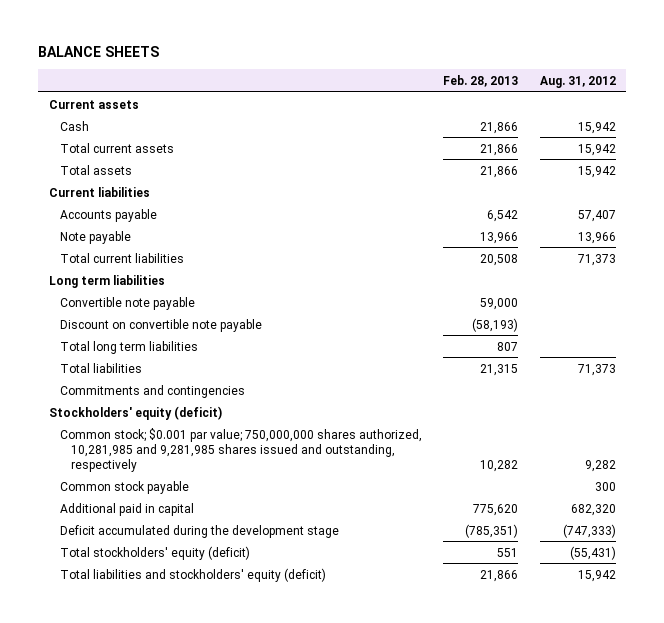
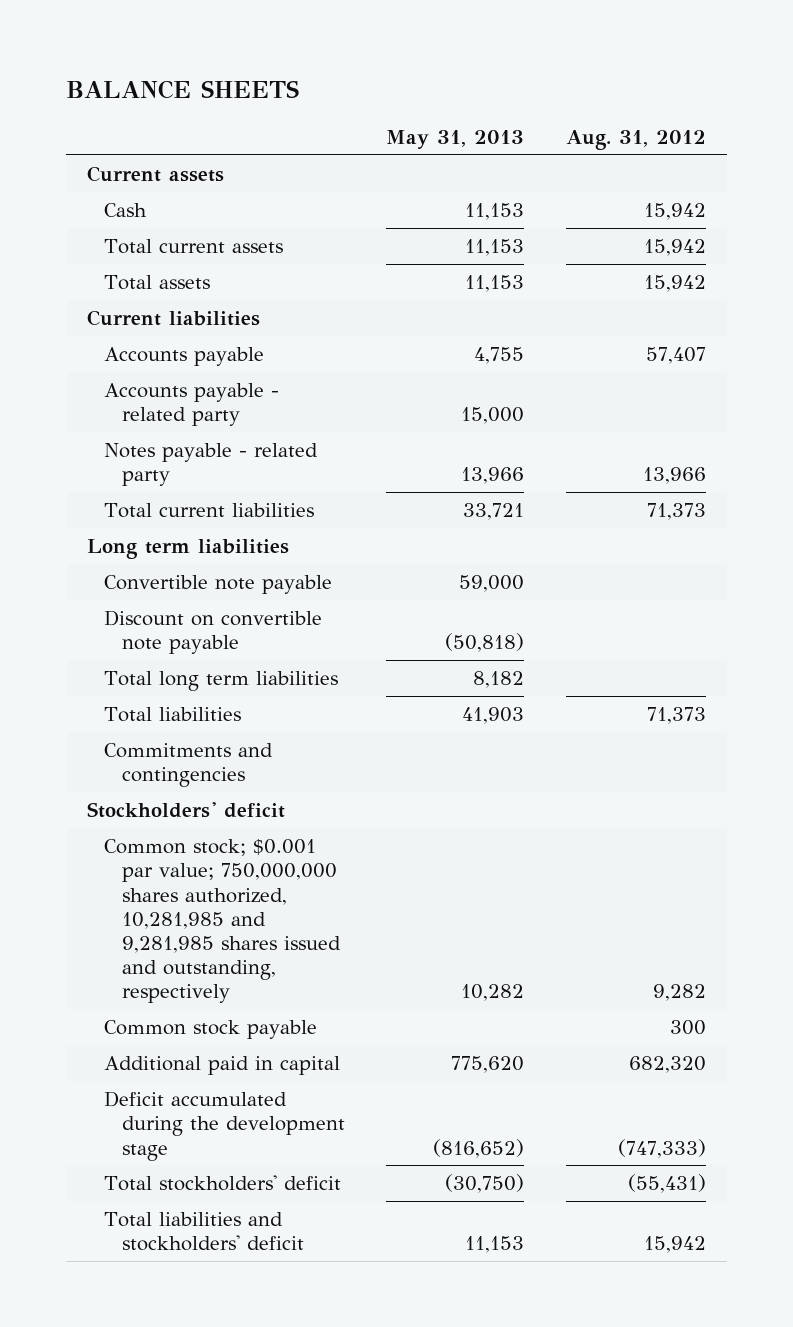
[443,74,519,87] Feb. 28, 2013 -> none
none -> [386,129,525,149] May 31, 2013
none -> [104,383,280,427] Accounts payable - related party
[59,230,131,244] Note payable -> [104,443,319,487] Notes payable - related party
[48,405,222,420] Stockholders' equity (deficit) -> [86,802,285,819] Stockholders' deficit
[59,545,250,560] Total stockholders' equity (deficit) -> [104,1175,342,1192] Total stockholders' deficit
[59,567,326,582] Total liabilities and stockholders' equity (deficit) -> [104,1212,304,1252] Total liabilities and stockholders' deficit

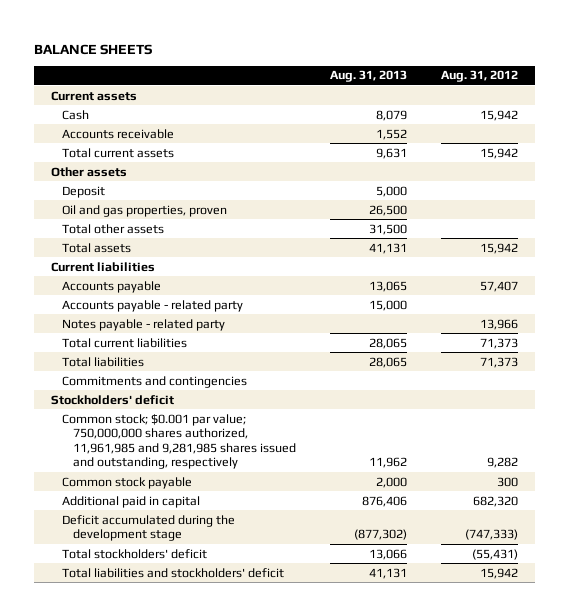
[386,129,525,149] May 31, 2013 -> none
none -> [329,70,407,83] Aug. 31, 2013
none -> [61,128,174,139] Accounts receivable
none -> [51,166,128,177] Other assets
none -> [61,185,105,198] Deposit
none -> [61,204,227,217] Oil and gas properties, proven
none -> [61,223,164,234] Total other assets
[86,539,289,560] Long term liabilities -> none
[104,575,333,595] Convertible note payable -> none
[104,610,323,655] Discount on convertible note payable -> none
[104,671,339,692] Total long term liabilities -> none
[104,839,341,1004] Common stock; $0.001 par value; 750,000,000 shares authorized, 10,281,985 and 9,281,985 shares issued and outstanding, respectively -> [61,413,296,470] Common stock; $0.001 par value; 750,000,000 shares authorized, 11,961,985 and 9,281,985 shares issued and outstanding, respectively

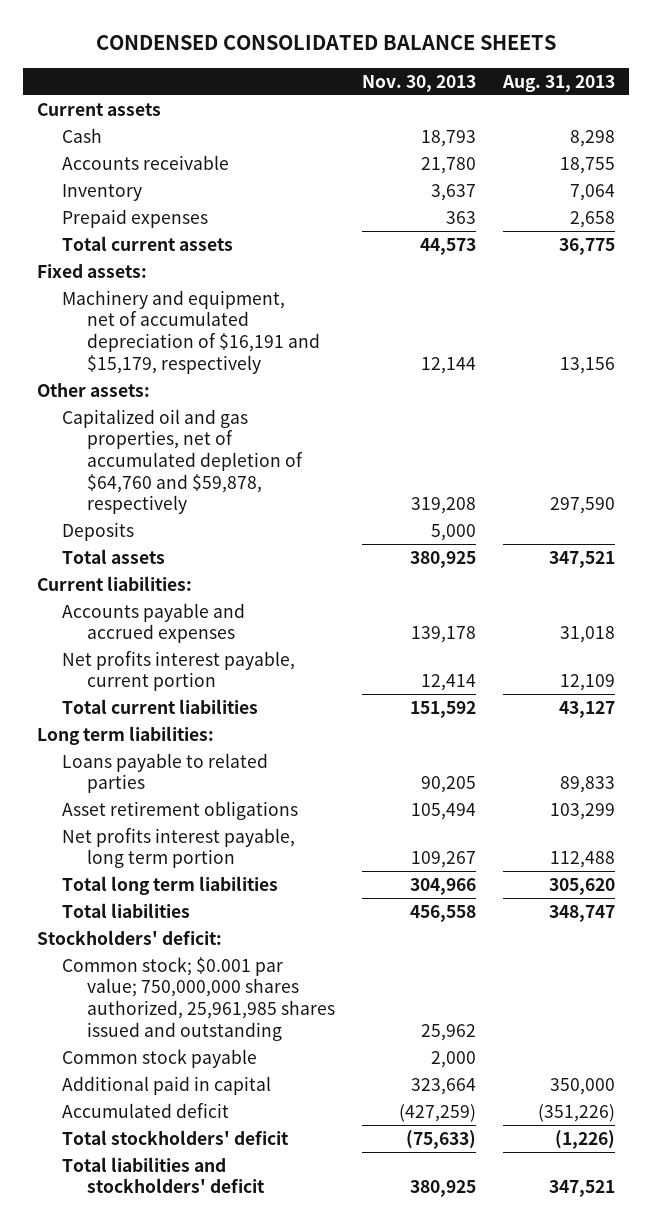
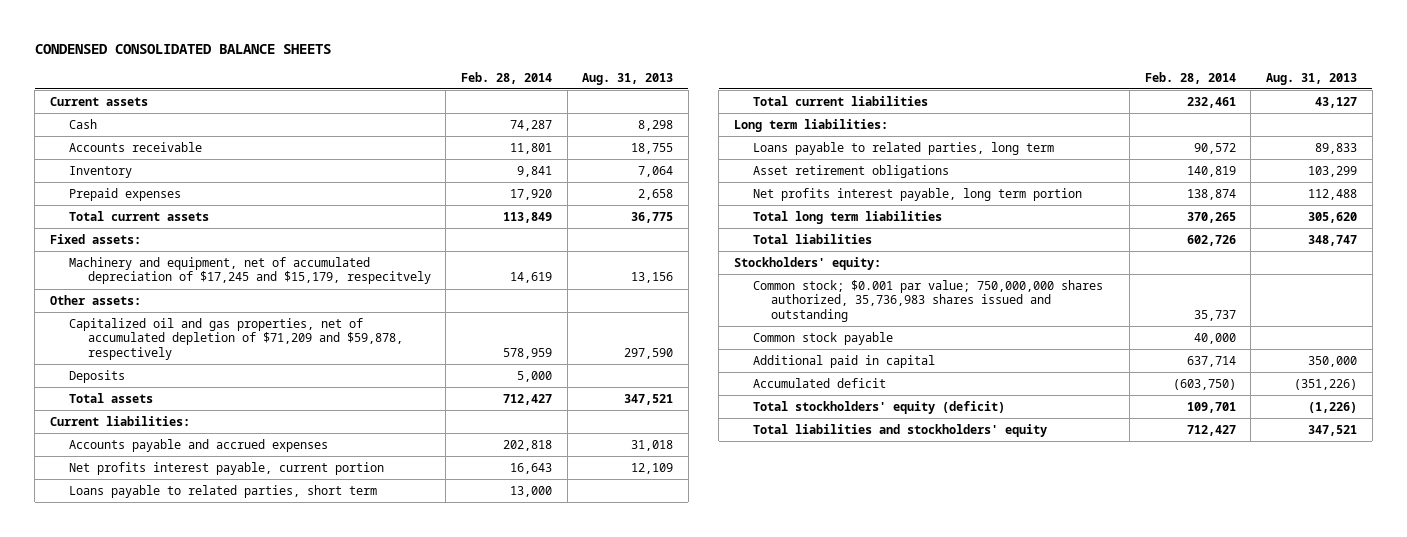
[362,74,477,92] Nov. 30, 2013 -> none
none -> [460,71,552,84] Feb. 28, 2014
[62,289,321,374] Machinery and equipment, net of accumulated depreciation of $16,191 and $15,179, respectively -> [68,256,431,285] Machinery and equipment, net of accumulated depreciation of $17,245 and $15,179, respecitvely
[62,408,304,515] Capitalized oil and gas properties, net of accumulated depletion of $64,760 and $59,878, respectively -> [68,317,403,360] Capitalized oil and gas properties, net of accumulated depletion of $71,209 and $59,878, respectively
none -> [68,484,377,498] Loans payable to related parties, short term
[62,752,269,794] Loans payable to related parties -> [752,141,1054,155] Loans payable to related parties, long term
[36,929,222,945] Stockholders' deficit: -> [733,256,881,270] Stockholders' equity:
[62,956,336,1041] Common stock; $0.001 par value; 750,000,000 shares authorized, 25,961,985 shares issued and outstanding -> [752,279,1103,322] Common stock; $0.001 par value; 750,000,000 shares authorized, 35,736,983 shares issued and outstanding
[62,1129,290,1145] Total stockholders' deficit -> [752,400,1005,414] Total stockholders' equity (deficit)
[62,1156,266,1194] Total liabilities and stockholders' deficit -> [752,423,1047,437] Total liabilities and stockholders' equity

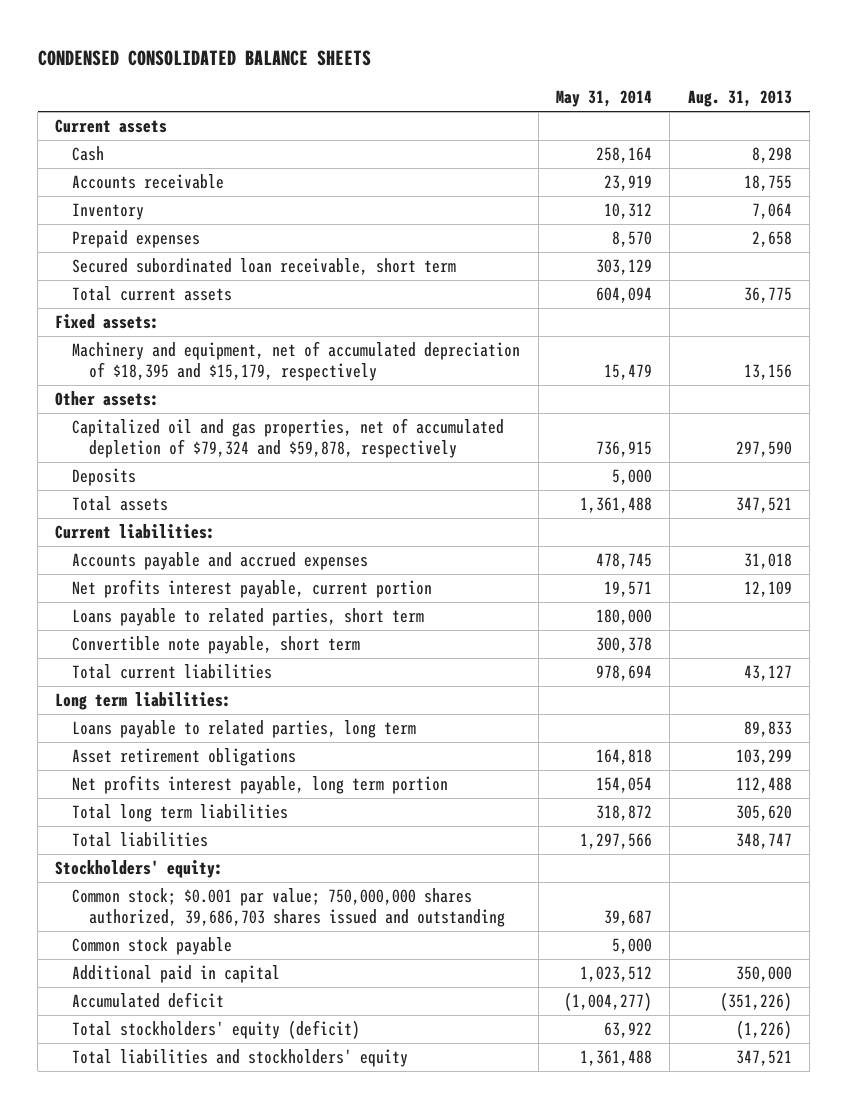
[460,71,552,84] Feb. 28, 2014 -> none
none -> [556,90,653,108] May 31, 2014
none -> [72,258,457,276] Secured subordinated loan receivable, short term
[68,256,431,285] Machinery and equipment, net of accumulated depreciation of $17,245 and $15,179, respecitvely -> [72,341,521,382] Machinery and equipment, net of accumulated depreciation of $18,395 and $15,179, respectively
[68,317,403,360] Capitalized oil and gas properties, net of accumulated depletion of $71,209 and $59,878, respectively -> [72,418,505,459] Capitalized oil and gas properties, net of accumulated depletion of $79,324 and $59,878, respectively
none -> [72,636,361,655] Convertible note payable, short term
[752,279,1103,322] Common stock; $0.001 par value; 750,000,000 shares authorized, 35,736,983 shares issued and outstanding -> [72,888,506,928] Common stock; $0.001 par value; 750,000,000 shares authorized, 39,686,703 shares issued and outstanding

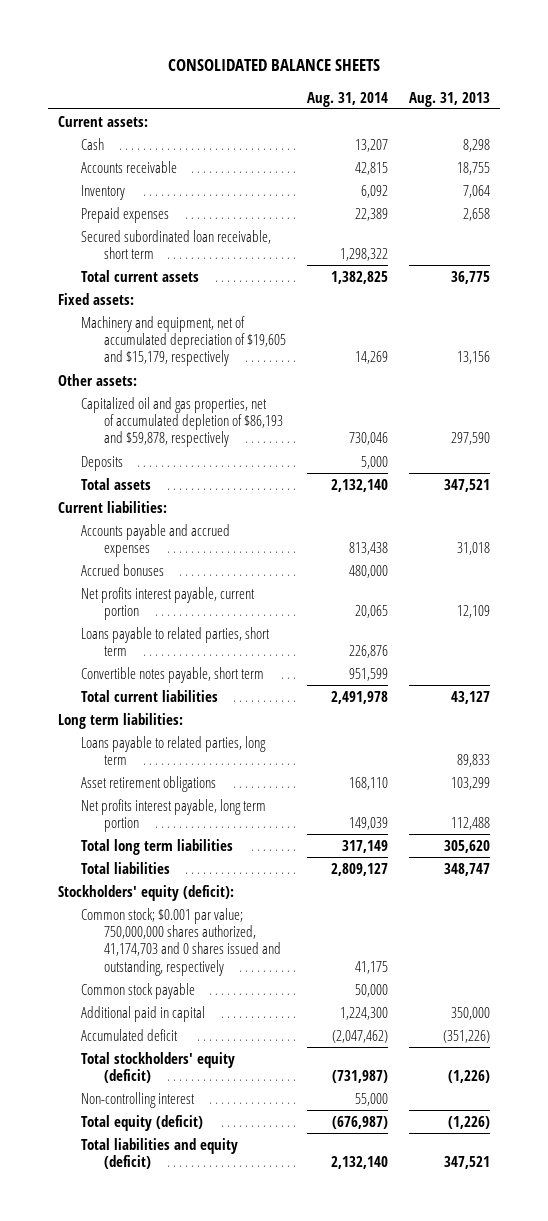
[37,50,371,67] CONDENSED CONSOLIDATED BALANCE SHEETS -> [167,58,380,71] CONSOLIDATED BALANCE SHEETS
[556,90,653,108] May 31, 2014 -> none
none -> [306,91,388,107] Aug. 31, 2014
[55,119,168,134] Current assets -> [58,115,149,127] Current assets:
[72,341,521,382] Machinery and equipment, net of accumulated depreciation of $18,395 and $15,179, respectively -> [81,315,287,367] Machinery and equipment, net of accumulated depreciation of $19,605 and $15,179, respectively
[72,418,505,459] Capitalized oil and gas properties, net of accumulated depletion of $79,324 and $59,878, respectively -> [81,396,284,448] Capitalized oil and gas properties, net of accumulated depletion of $86,193 and $59,878, respectively
none -> [81,563,165,576] Accrued bonuses
[72,636,361,655] Convertible note payable, short term -> [81,666,265,683] Convertible notes payable, short term
[55,860,224,879] Stockholders' equity: -> [58,884,235,901] Stockholders' equity (deficit):
[72,888,506,928] Common stock; $0.001 par value; 750,000,000 shares authorized, 39,686,703 shares issued and outstanding -> [81,907,282,976] Common stock; $0.001 par value; 750,000,000 shares authorized, 41,174,703 and 0 shares issued and outstanding, respectively
none -> [81,1091,196,1108] Non-controlling interest
none -> [81,1114,204,1131] Total equity (deficit)
[72,1049,409,1068] Total liabilities and stockholders' equity -> [81,1137,239,1170] Total liabilities and equity (deficit)

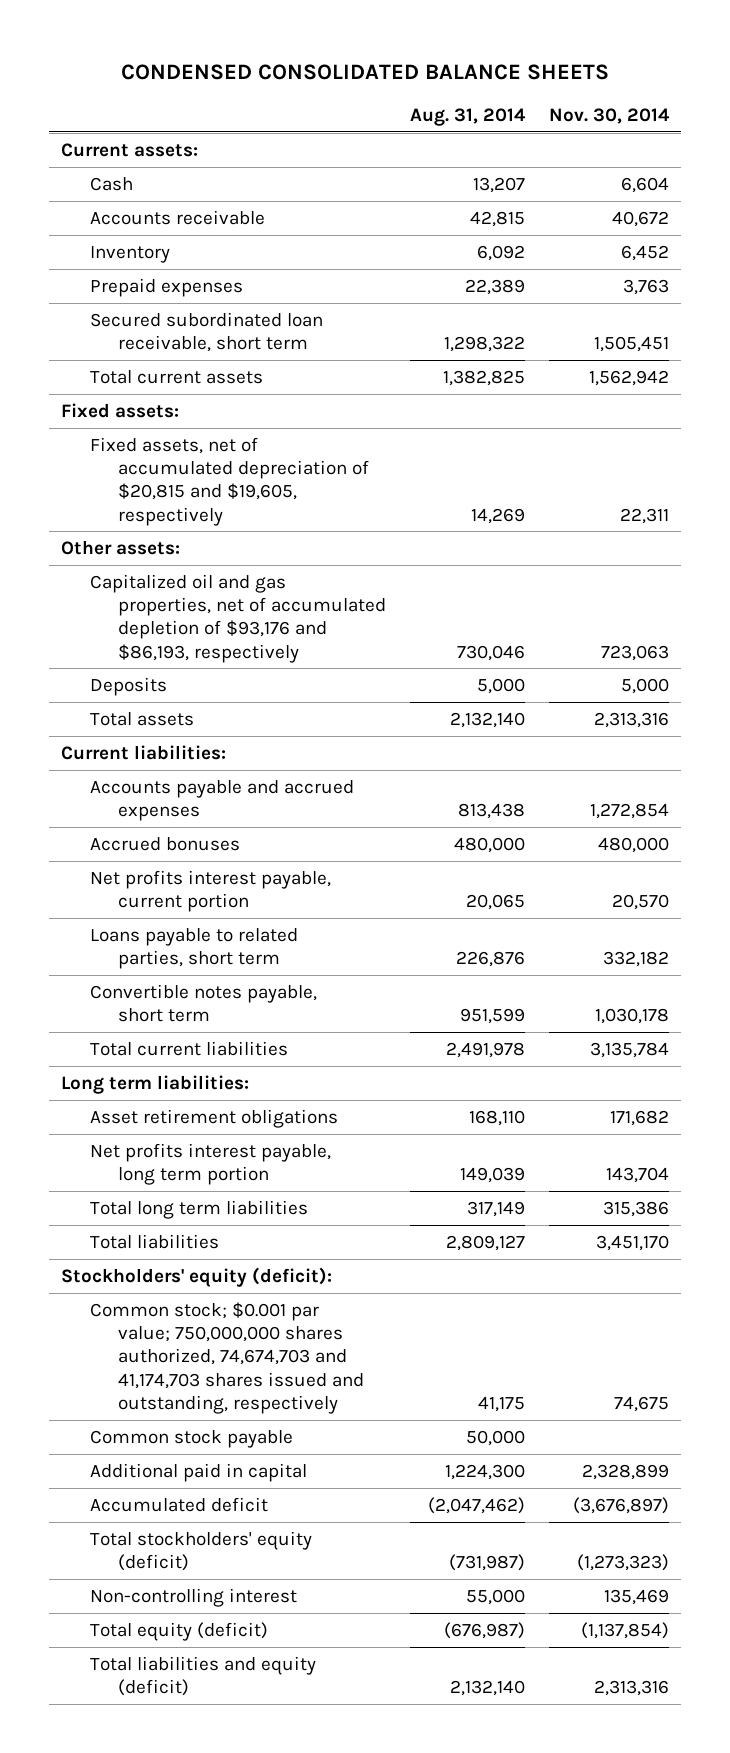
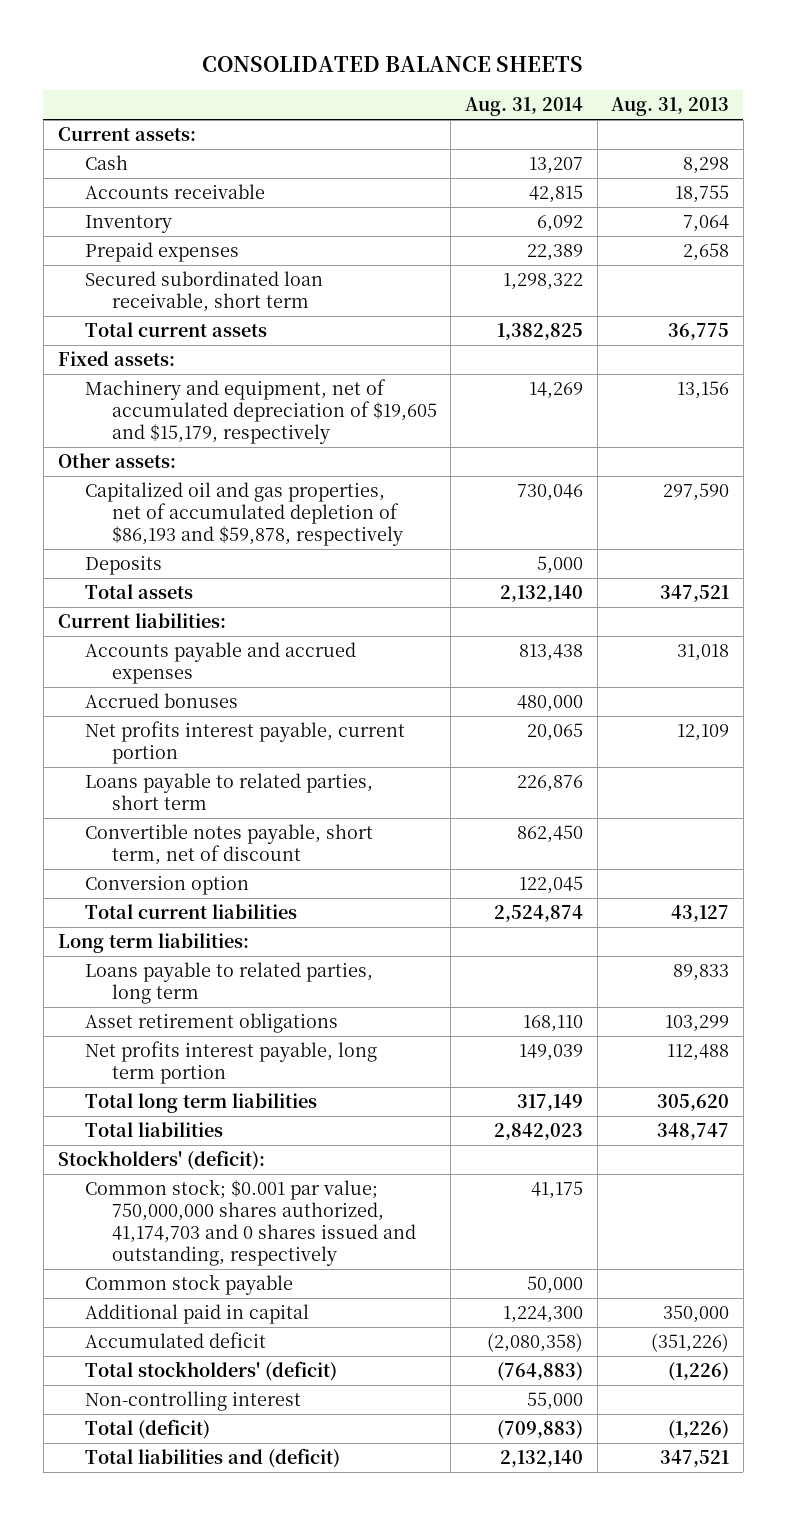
[120,63,609,80] CONDENSED CONSOLIDATED BALANCE SHEETS -> [202,55,584,72] CONSOLIDATED BALANCE SHEETS
[548,107,670,124] Nov. 30, 2014 -> none
none -> [611,97,730,117] Aug. 31, 2013
[89,436,370,526] Fixed assets, net of accumulated depreciation of $20,815 and $19,605, respectively -> [84,379,437,445] Machinery and equipment, net of accumulated depreciation of $19,605 and $15,179, respectively
[89,573,387,663] Capitalized oil and gas properties, net of accumulated depletion of $93,176 and $86,193, respectively -> [84,482,403,547] Capitalized oil and gas properties, net of accumulated depletion of $86,193 and $59,878, respectively
[89,983,317,1023] Convertible notes payable, short term -> [84,824,373,866] Convertible notes payable, short term, net of discount
[460,1008,526,1025] 951,599 -> [516,825,583,844] 862,450
none -> [84,875,249,896] Conversion option
[446,1041,526,1058] 2,491,978 -> [493,905,583,923] 2,524,874
none -> [84,962,373,1005] Loans payable to related parties, long term
[446,1234,526,1251] 2,809,127 -> [493,1123,583,1141] 2,842,023
[60,1266,332,1287] Stockholders' equity (deficit): -> [57,1150,265,1171] Stockholders' (deficit):
[89,1301,365,1414] Common stock; $0.001 par value; 750,000,000 shares authorized, 74,674,703 and 41,174,703 shares issued and outstanding, respectively -> [84,1179,416,1266] Common stock; $0.001 par value; 750,000,000 shares authorized, 41,174,703 and 0 shares issued and outstanding, respectively
[428,1496,526,1514] (2,047,462) -> [486,1333,583,1353] (2,080,358)
[89,1530,312,1572] Total stockholders' equity (deficit) -> [84,1361,337,1382] Total stockholders' (deficit)
[449,1554,526,1572] (731,987) -> [496,1362,583,1382] (764,883)
[89,1621,268,1641] Total equity (deficit) -> [84,1419,210,1440] Total (deficit)
[444,1621,526,1639] (676,987) -> [496,1420,583,1440] (709,883)
[89,1655,316,1697] Total liabilities and equity (deficit) -> [84,1448,340,1469] Total liabilities and (deficit)

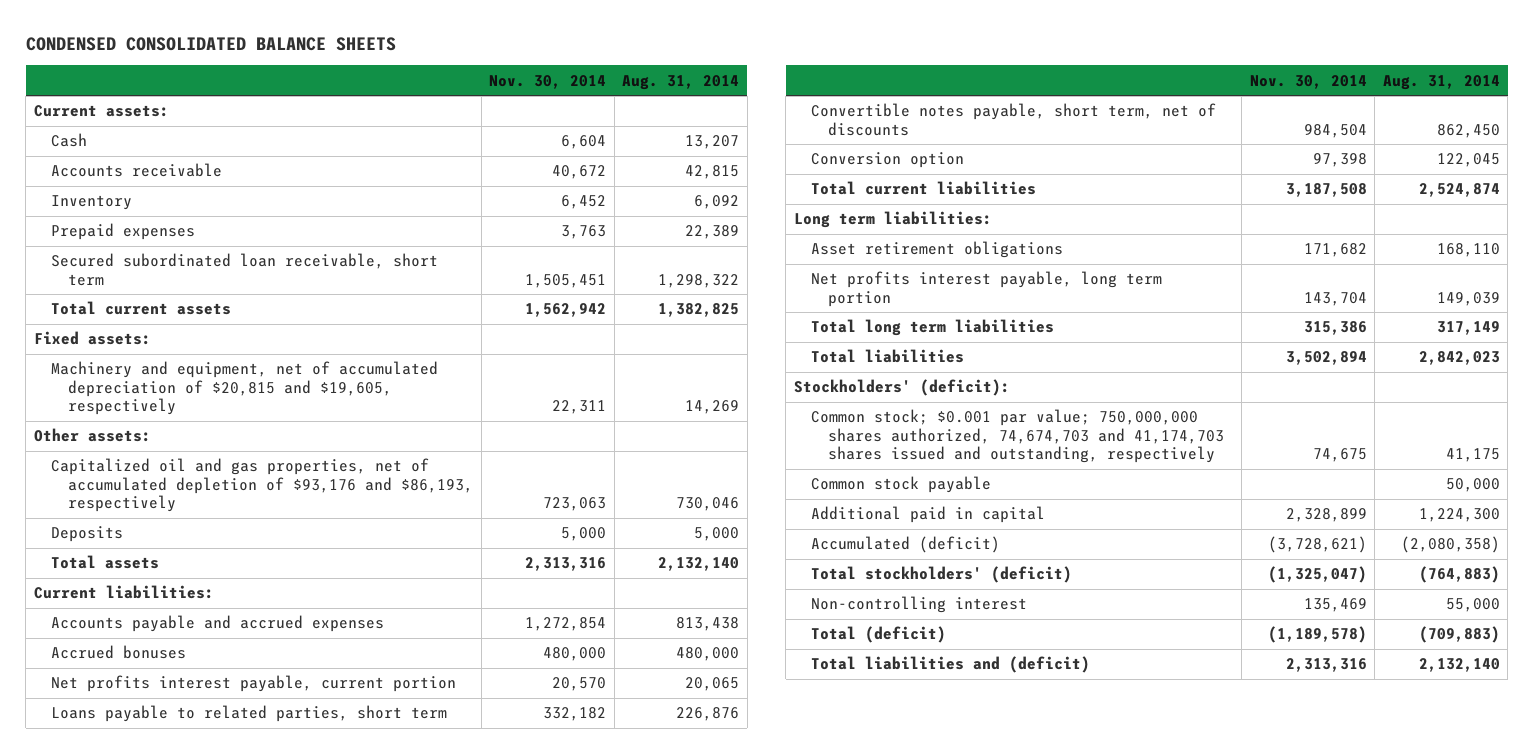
[202,55,584,72] CONSOLIDATED BALANCE SHEETS -> [25,36,396,51] CONDENSED CONSOLIDATED BALANCE SHEETS
[611,97,730,117] Aug. 31, 2013 -> none
none -> [489,74,607,89] Nov. 30, 2014
[84,379,437,445] Machinery and equipment, net of accumulated depreciation of $19,605 and $15,179, respectively -> [50,361,438,415] Machinery and equipment, net of accumulated depreciation of $20,815 and $19,605, respectively
[84,482,403,547] Capitalized oil and gas properties, net of accumulated depletion of $86,193 and $59,878, respectively -> [50,458,474,512] Capitalized oil and gas properties, net of accumulated depletion of $93,176 and $86,193, respectively
[84,824,373,866] Convertible notes payable, short term, net of discount -> [811,103,1217,136] Convertible notes payable, short term, net of discounts
[84,962,373,1005] Loans payable to related parties, long term -> none
[84,1179,416,1266] Common stock; $0.001 par value; 750,000,000 shares authorized, 41,174,703 and 0 shares issued and outstanding, respectively -> [811,409,1225,463] Common stock; $0.001 par value; 750,000,000 shares authorized, 74,674,703 and 41,174,703 shares issued and outstanding, respectively
[84,1332,266,1349] Accumulated deficit -> [811,536,1001,554] Accumulated (deficit)

